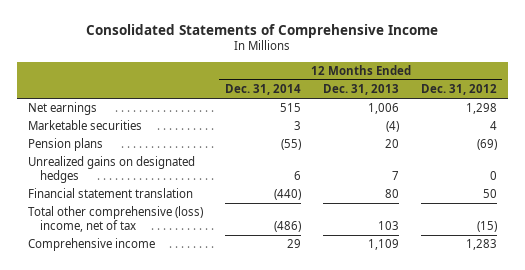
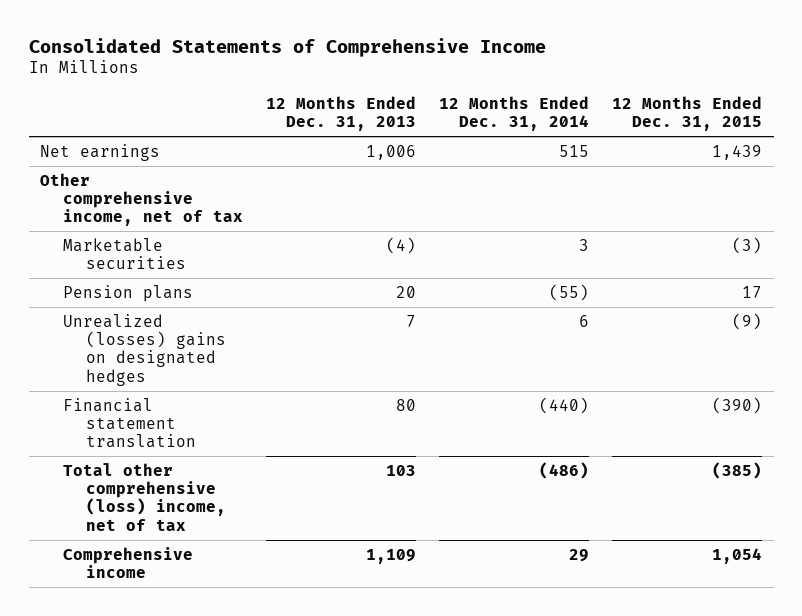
[420,84,497,96] Dec. 31, 2012 -> none
none -> [612,95,763,132] 12 Months Ended Dec. 31, 2015
none -> [40,172,243,227] Other comprehensive income, net of tax
[27,156,195,184] Unrealized gains on designated hedges -> [62,313,226,386] Unrealized (losses) gains on designated hedges

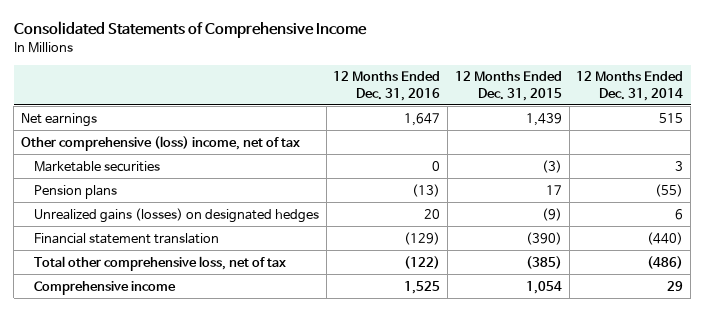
[266,95,417,132] 12 Months Ended Dec. 31, 2013 -> none
none -> [333,71,441,101] 12 Months Ended Dec. 31, 2016
[40,172,243,227] Other comprehensive income, net of tax -> [21,135,301,151] Other comprehensive (loss) income, net of tax
[62,313,226,386] Unrealized (losses) gains on designated hedges -> [33,207,319,223] Unrealized gains (losses) on designated hedges
[62,462,226,531] Total other comprehensive (loss) income, net of tax -> [33,255,286,271] Total other comprehensive loss, net of tax

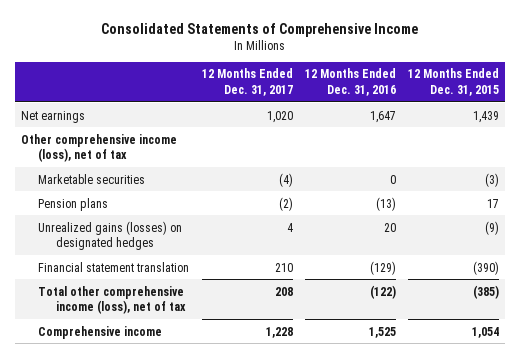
[576,71,684,101] 12 Months Ended Dec. 31, 2014 -> none
none -> [201,68,293,96] 12 Months Ended Dec. 31, 2017
[21,135,301,151] Other comprehensive (loss) income, net of tax -> [20,133,177,162] Other comprehensive income (loss), net of tax
[33,255,286,271] Total other comprehensive loss, net of tax -> [38,285,186,314] Total other comprehensive income (loss), net of tax

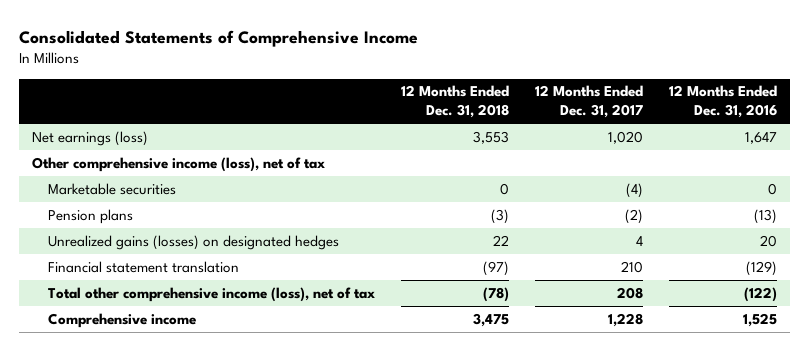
[408,68,500,96] 12 Months Ended Dec. 31, 2015 -> none
none -> [400,85,509,119] 12 Months Ended Dec. 31, 2018
[20,110,85,123] Net earnings -> [32,130,149,146] Net earnings (loss)

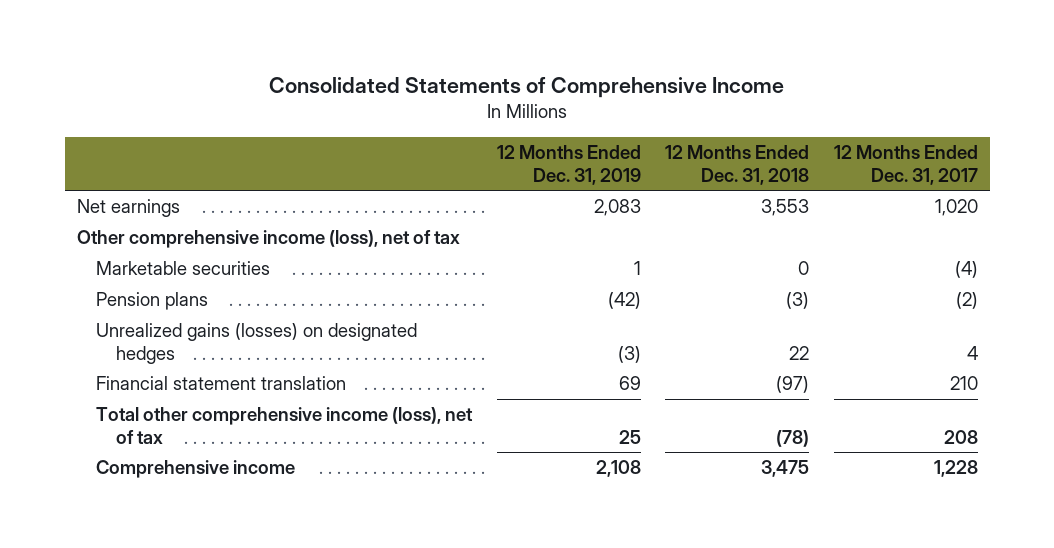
[668,85,777,119] 12 Months Ended Dec. 31, 2016 -> none
none -> [496,144,641,185] 12 Months Ended Dec. 31, 2019
[32,130,149,146] Net earnings (loss) -> [76,199,180,218] Net earnings

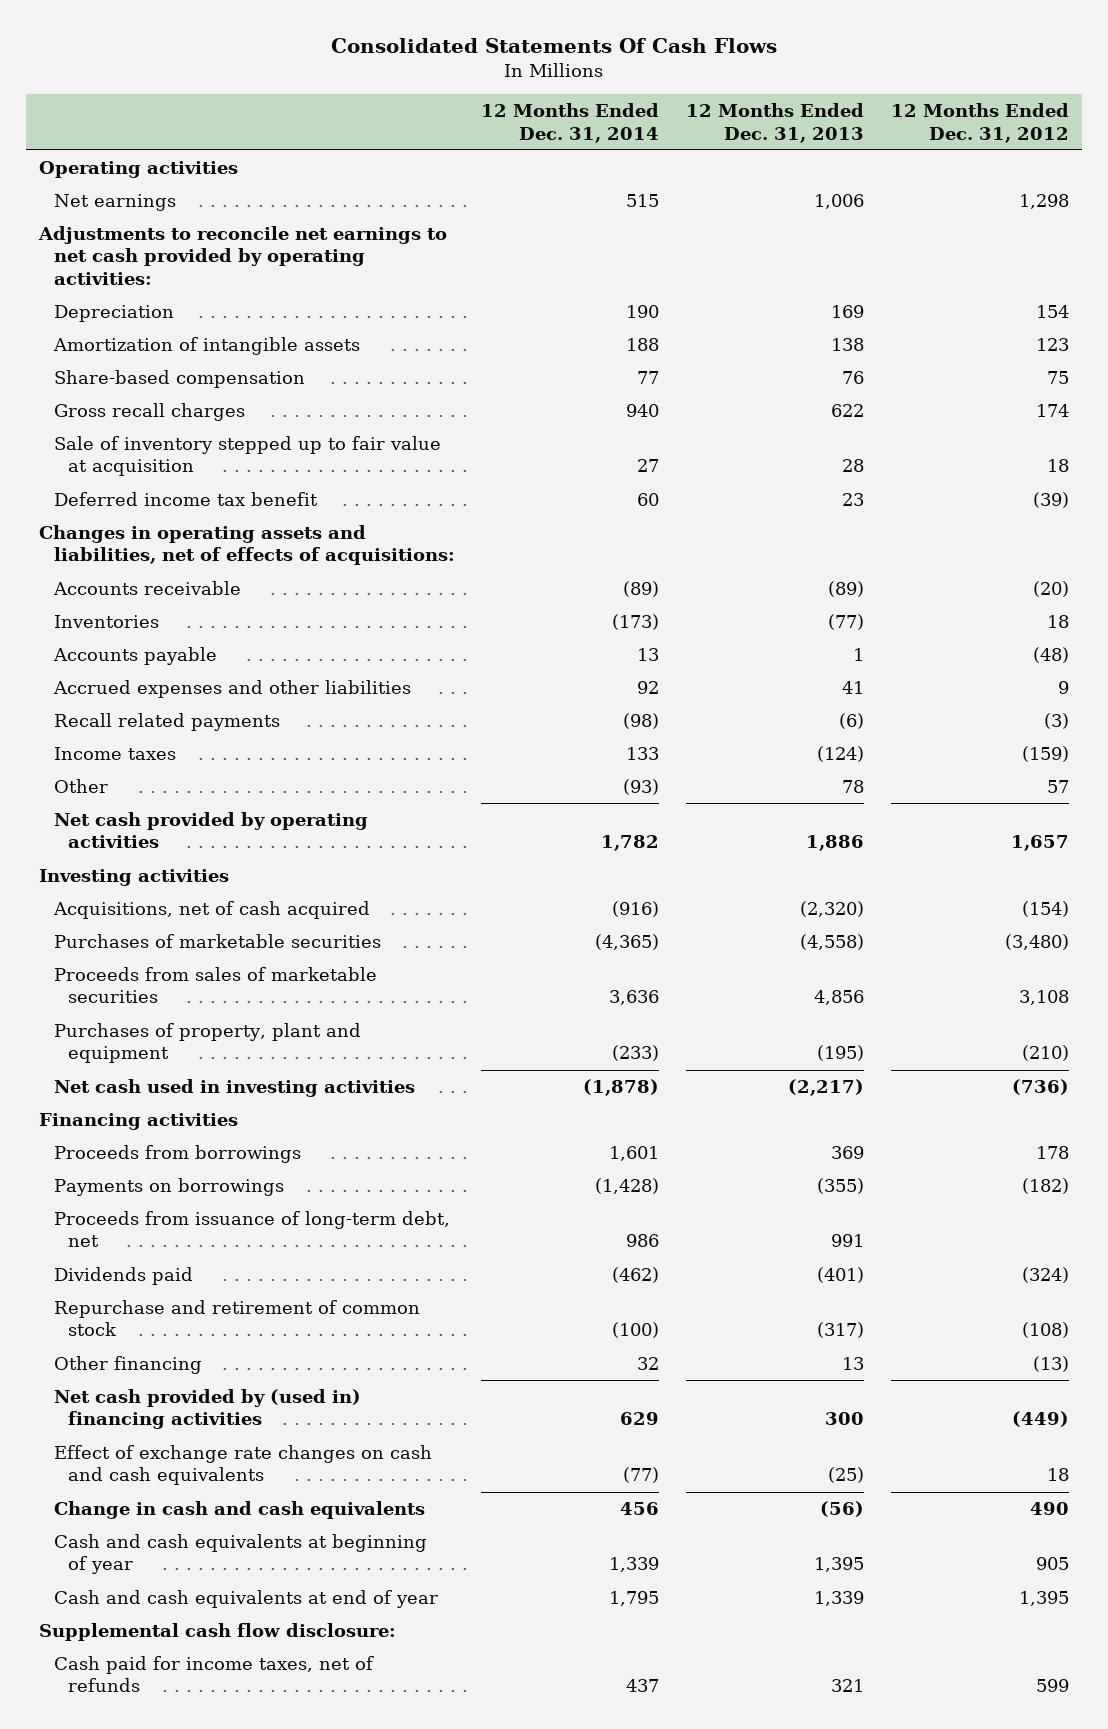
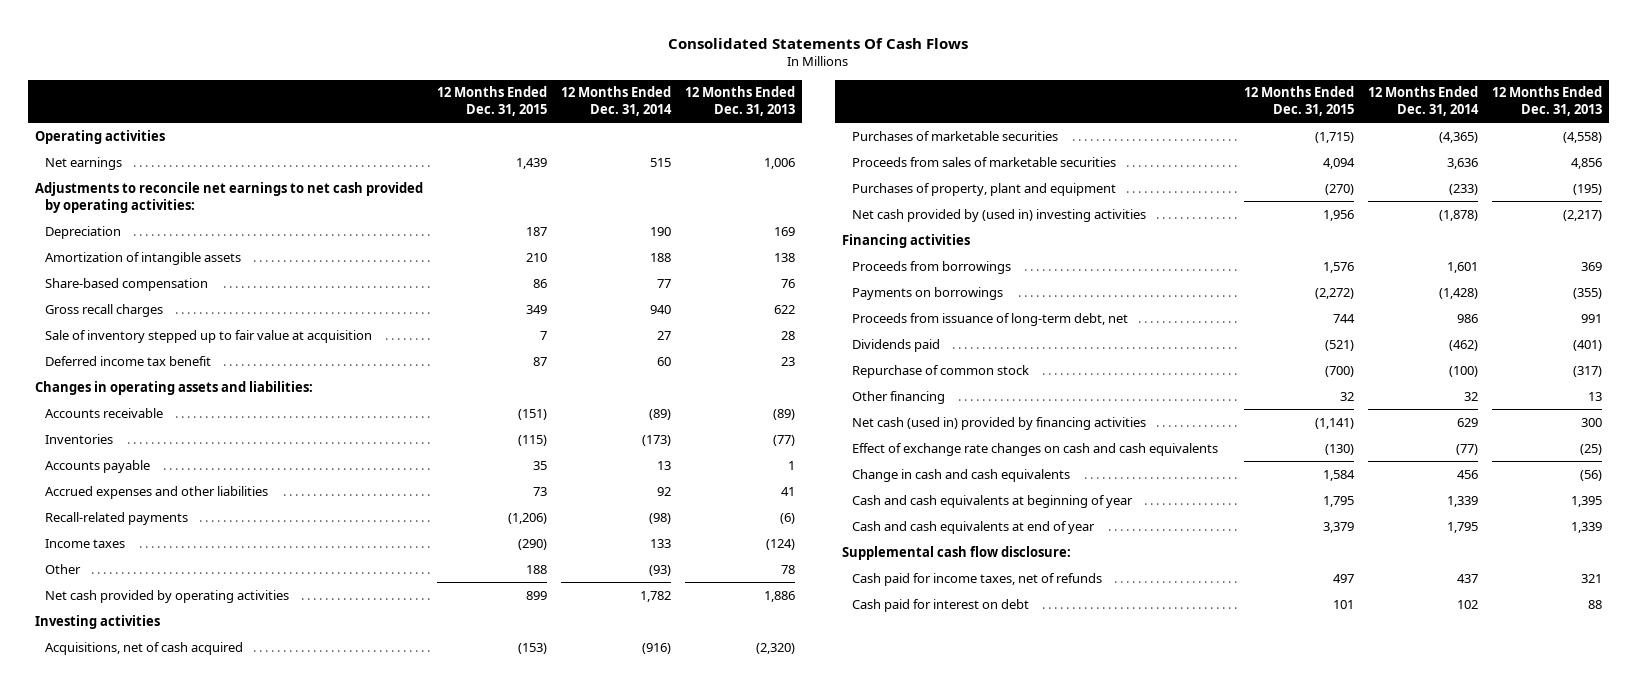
[890,103,1069,143] 12 Months Ended Dec. 31, 2012 -> none
none -> [437,86,548,117] 12 Months Ended Dec. 31, 2015
[39,525,455,566] Changes in operating assets and liabilities, net of effects of acquisitions: -> [35,380,314,395] Changes in operating assets and liabilities:
[53,713,280,732] Recall related payments -> [44,511,188,525] Recall-related payments
[53,1079,415,1098] Net cash used in investing activities -> [851,208,1146,222] Net cash provided by (used in) investing activities
[53,1300,420,1337] Repurchase and retirement of common stock -> [851,364,1029,378] Repurchase of common stock
[53,1389,361,1430] Net cash provided by (used in) financing activities -> [851,416,1146,430] Net cash (used in) provided by financing activities
none -> [851,598,1029,612] Cash paid for interest on debt

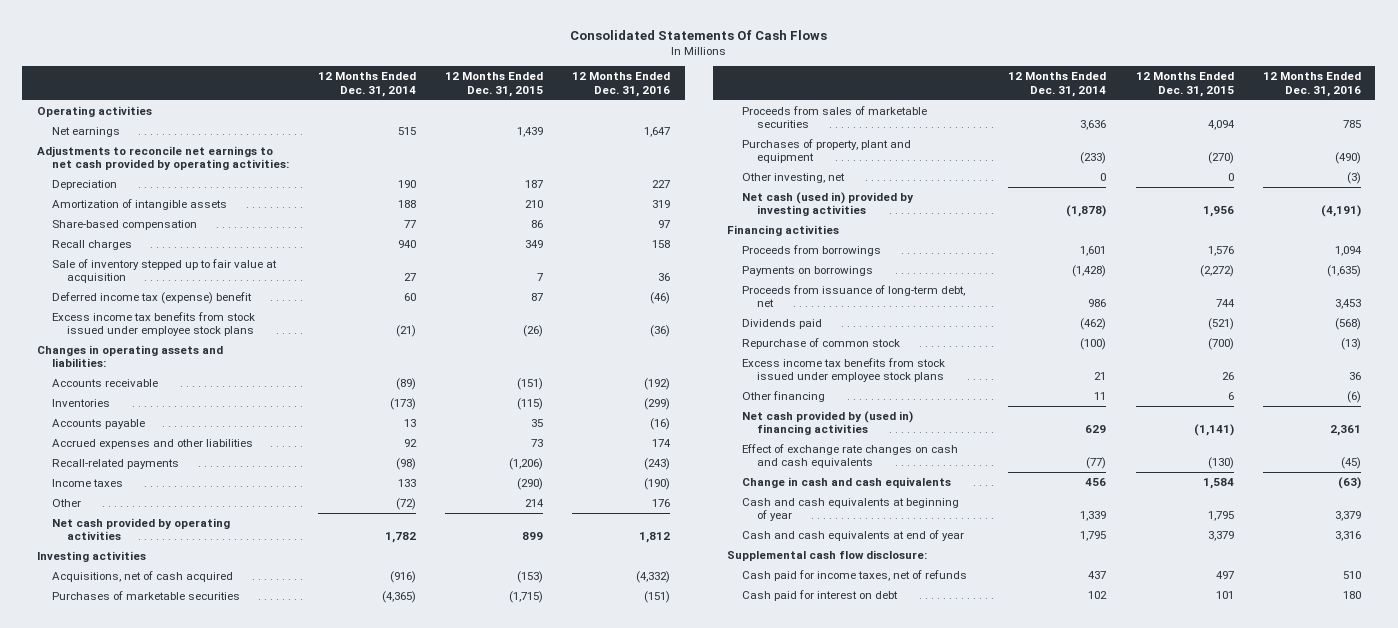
[684,86,795,117] 12 Months Ended Dec. 31, 2013 -> none
none -> [572,72,671,97] 12 Months Ended Dec. 31, 2016
[44,303,163,317] Gross recall charges -> [51,239,132,250] Recall charges
[44,355,211,366] Deferred income tax benefit -> [51,291,252,304] Deferred income tax (expense) benefit
none -> [51,311,255,337] Excess income tax benefits from stock issued under employee stock plans
[526,564,548,574] 188 -> [525,498,545,507] 214
[648,564,671,576] (93) -> [395,497,416,510] (72)
none -> [742,172,846,183] Other investing, net
[851,208,1146,222] Net cash provided by (used in) investing activities -> [742,191,915,217] Net cash (used in) provided by investing activities
none -> [742,357,946,383] Excess income tax benefits from stock issued under employee stock plans
[1339,391,1354,401] 32 -> [1227,391,1234,400] 6
[1463,391,1478,401] 32 -> [1094,391,1107,400] 11
[851,416,1146,430] Net cash (used in) provided by financing activities -> [742,410,914,436] Net cash provided by (used in) financing activities

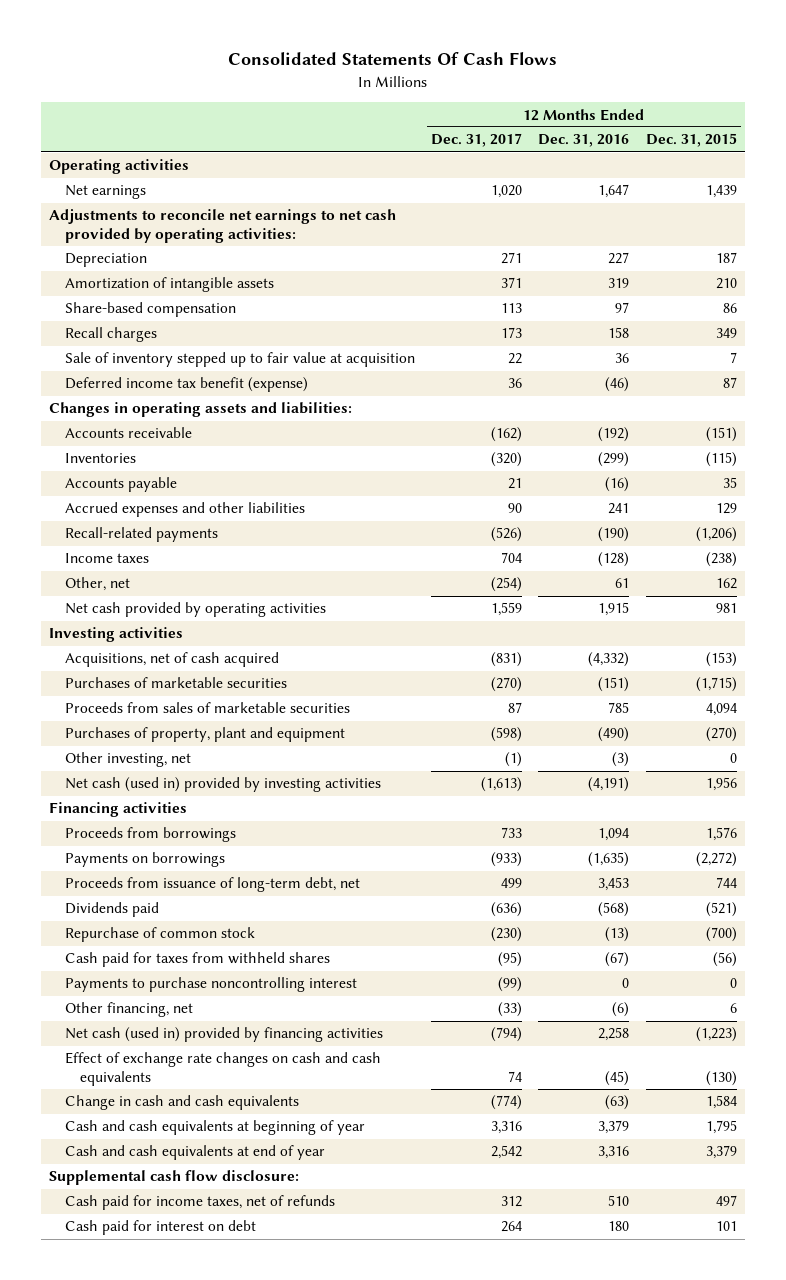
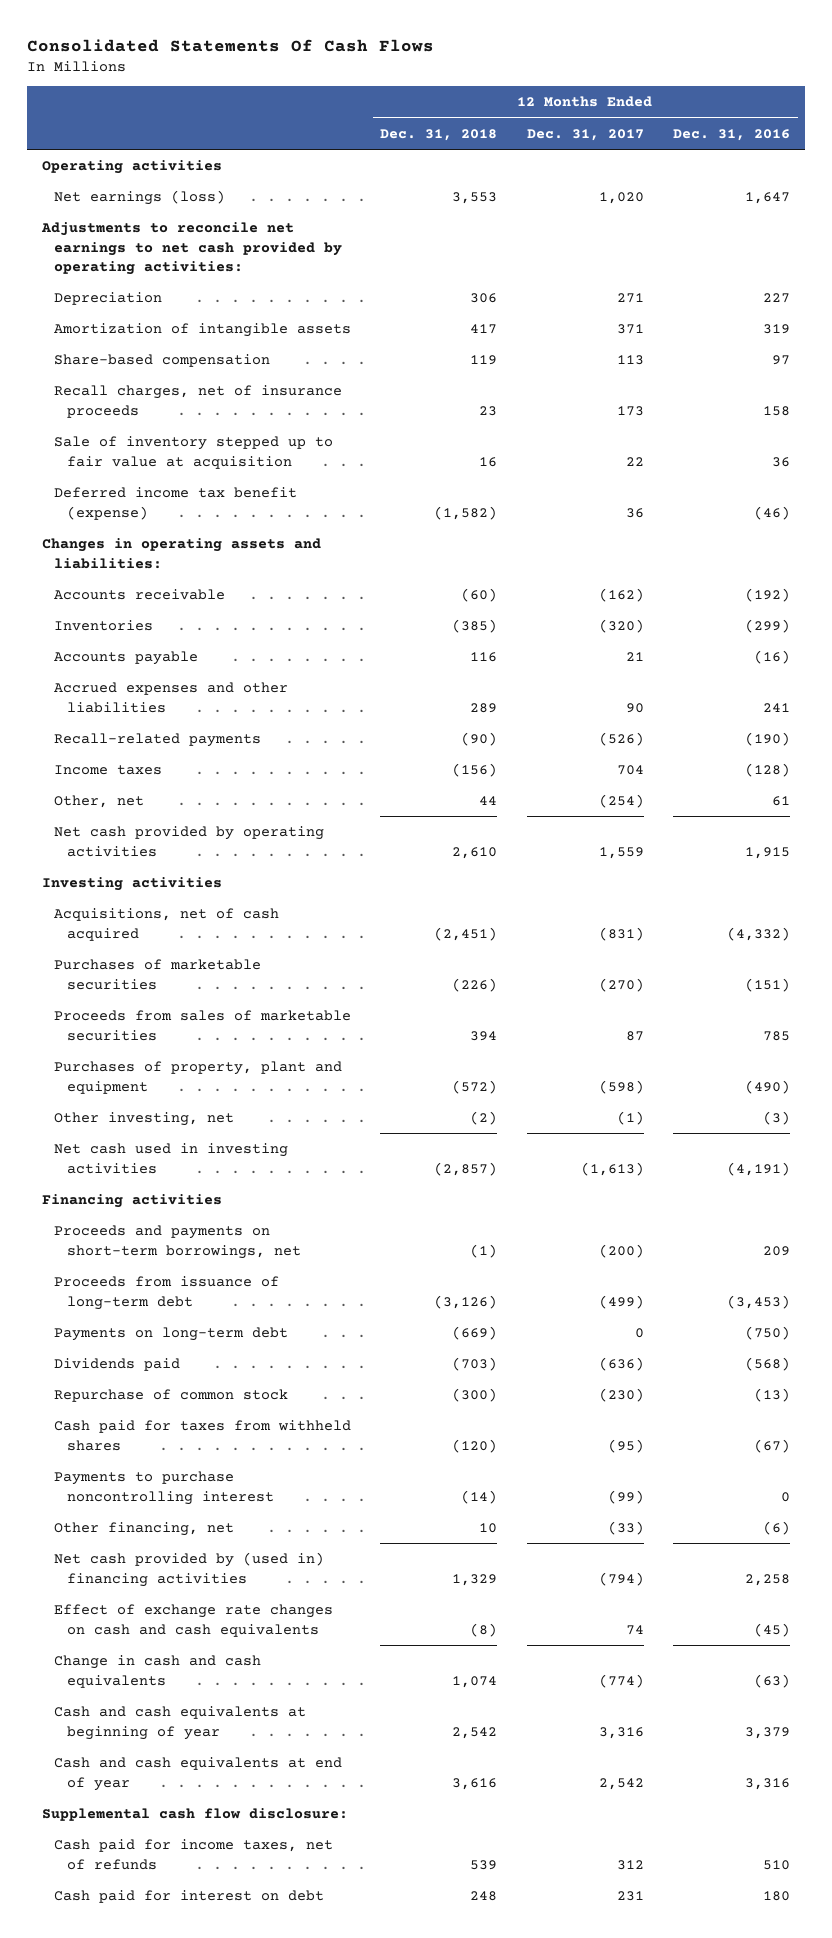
[645,133,737,148] Dec. 31, 2015 -> none
none -> [380,128,498,141] Dec. 31, 2018
[64,185,146,200] Net earnings -> [54,190,226,206] Net earnings (loss)
[64,327,157,343] Recall charges -> [54,385,343,418] Recall charges, net of insurance proceeds
[64,777,381,793] Net cash (used in) provided by investing activities -> [54,1143,289,1174] Net cash used in investing activities
[64,827,236,843] Proceeds from borrowings -> none
[64,852,225,868] Payments on borrowings -> none
none -> [54,1225,301,1259] Proceeds and payments on short-term borrowings, net
[64,877,360,893] Proceeds from issuance of long-term debt, net -> [54,1276,280,1310] Proceeds from issuance of long-term debt
[501,878,523,889] 499 -> [598,1294,644,1309] (499)
[598,877,630,892] 3,453 -> [727,1294,791,1309] (3,453)
none -> [54,1327,289,1342] Payments on long-term debt
[64,1027,383,1043] Net cash (used in) provided by financing activities -> [54,1552,325,1587] Net cash provided by (used in) financing activities
[501,1221,523,1233] 264 -> [616,1891,644,1902] 231

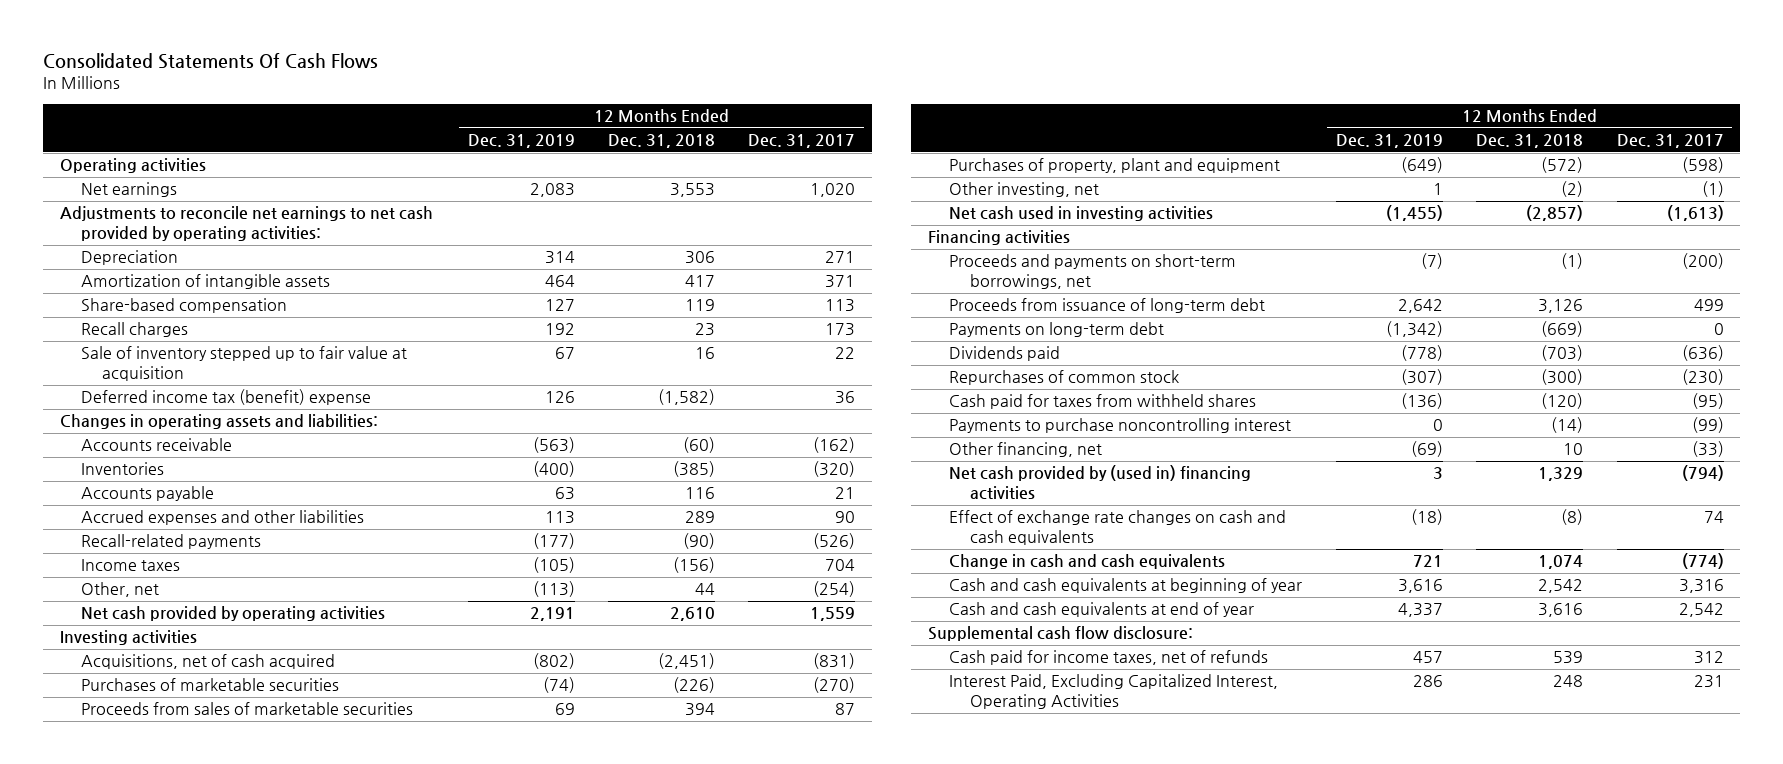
[673,128,791,141] Dec. 31, 2016 -> none
none -> [467,134,575,149] Dec. 31, 2019
[54,190,226,206] Net earnings (loss) -> [81,182,178,198] Net earnings
[54,385,343,418] Recall charges, net of insurance proceeds -> [81,322,189,338] Recall charges
[54,487,298,520] Deferred income tax benefit (expense) -> [81,389,372,406] Deferred income tax (benefit) expense
[434,1294,498,1309] (3,126) -> [1538,299,1584,314] 3,126
[598,1294,644,1309] (499) -> [1693,299,1724,312] 499
[54,1389,289,1403] Repurchase of common stock -> [949,370,1180,386] Repurchases of common stock
[54,1890,325,1904] Cash paid for interest on debt -> [949,674,1279,710] Interest Paid, Excluding Capitalized Interest, Operating Activities

